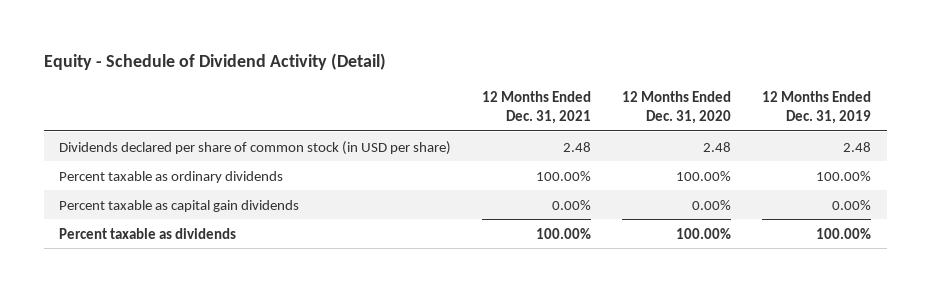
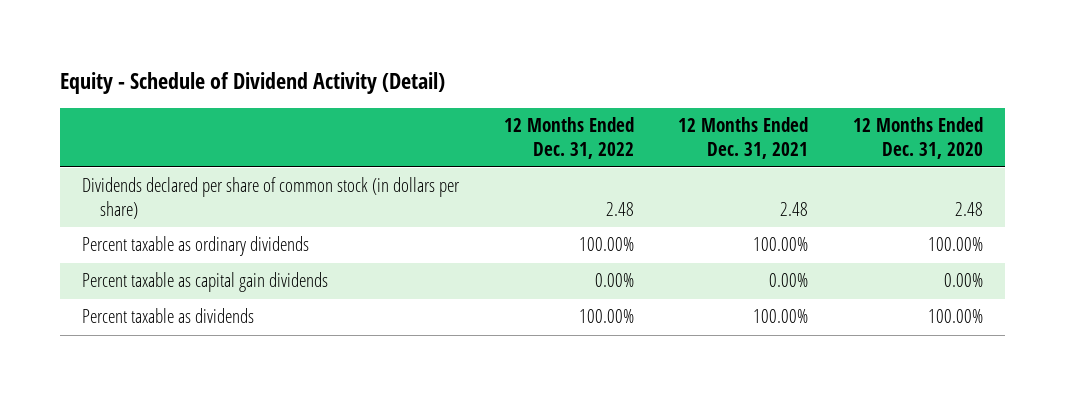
[762,90,872,125] 12 Months Ended Dec. 31, 2019 -> none
none -> [503,117,634,159] 12 Months Ended Dec. 31, 2022
[59,140,452,155] Dividends declared per share of common stock (in USD per share) -> [82,177,461,220] Dividends declared per share of common stock (in dollars per share)

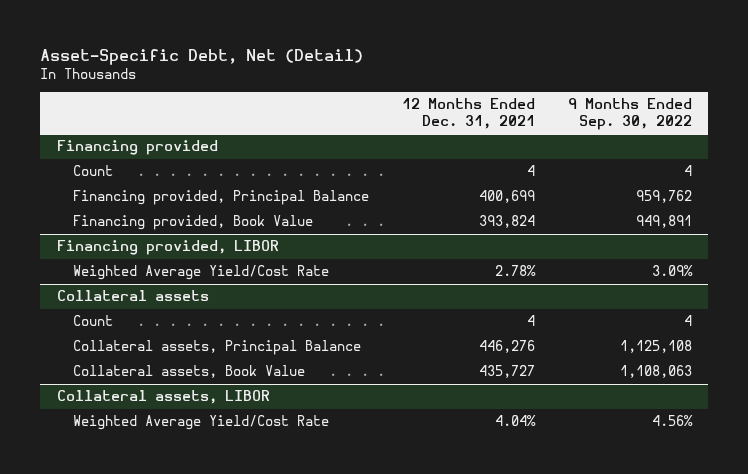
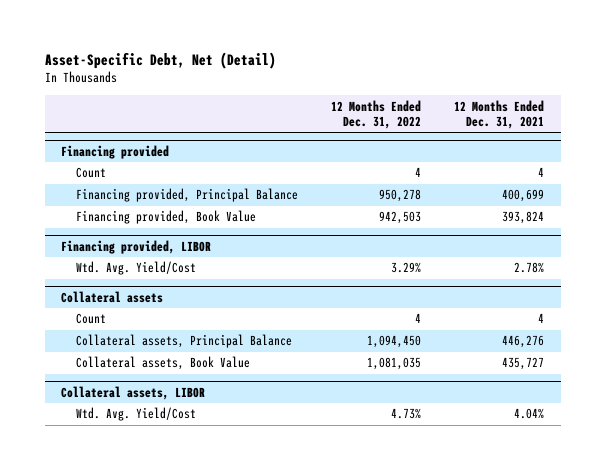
[567,98,692,131] 9 Months Ended Sep. 30, 2022 -> none
none -> [331,99,422,130] 12 Months Ended Dec. 31, 2022
[72,265,329,281] Weighted Average Yield/Cost Rate -> [76,261,197,276] Wtd. Avg. Yield/Cost
[72,415,329,431] Weighted Average Yield/Cost Rate -> [76,407,197,422] Wtd. Avg. Yield/Cost

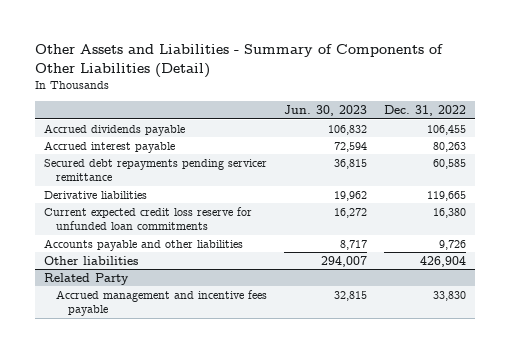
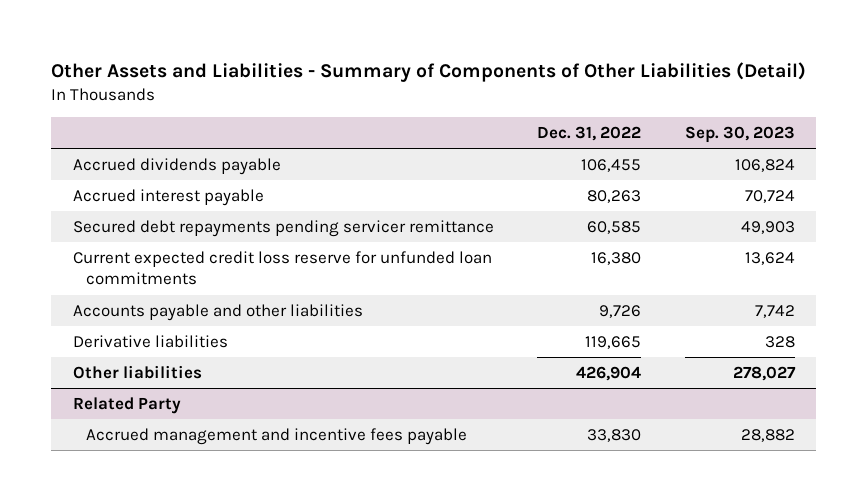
[284,105,368,117] Jun. 30, 2023 -> none
none -> [684,125,795,143] Sep. 30, 2023
[43,190,147,199] Derivative liabilities -> [72,334,228,348] Derivative liabilities

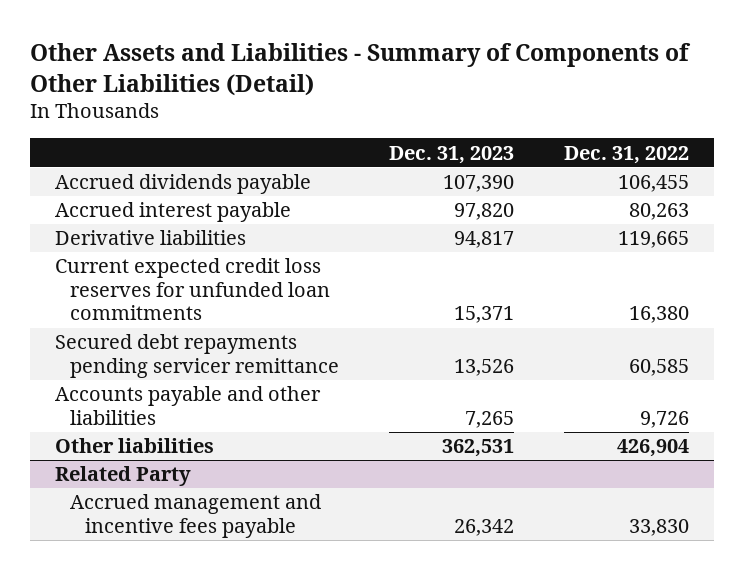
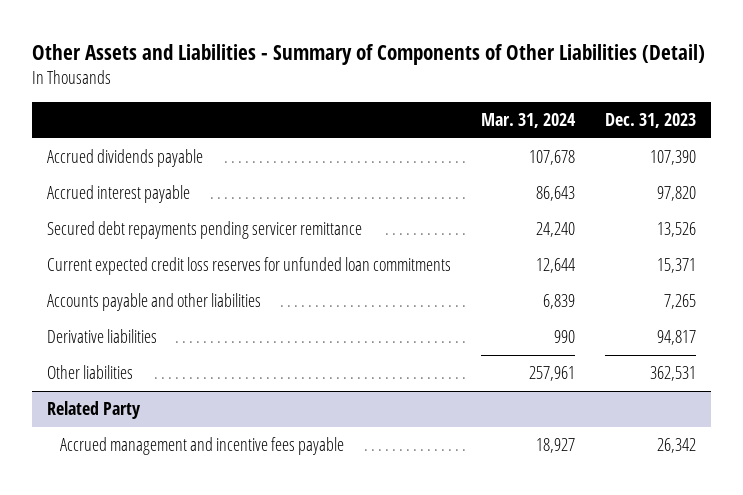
[564,145,690,164] Dec. 31, 2022 -> none
none -> [481,113,577,129] Mar. 31, 2024
[55,258,330,321] Current expected credit loss reserves for unfunded loan commitments -> [47,257,452,276] Current expected credit loss reserves for unfunded loan commitments
[55,230,247,246] Derivative liabilities -> [47,329,158,344] Derivative liabilities

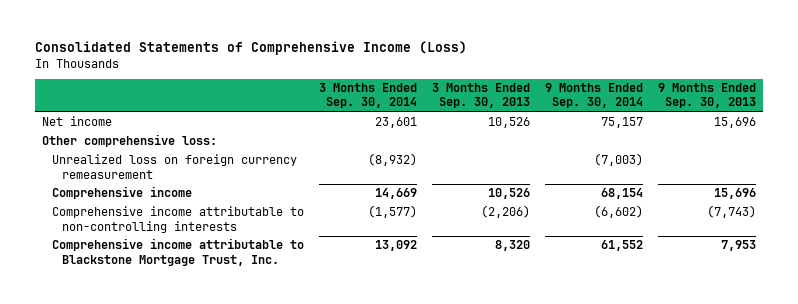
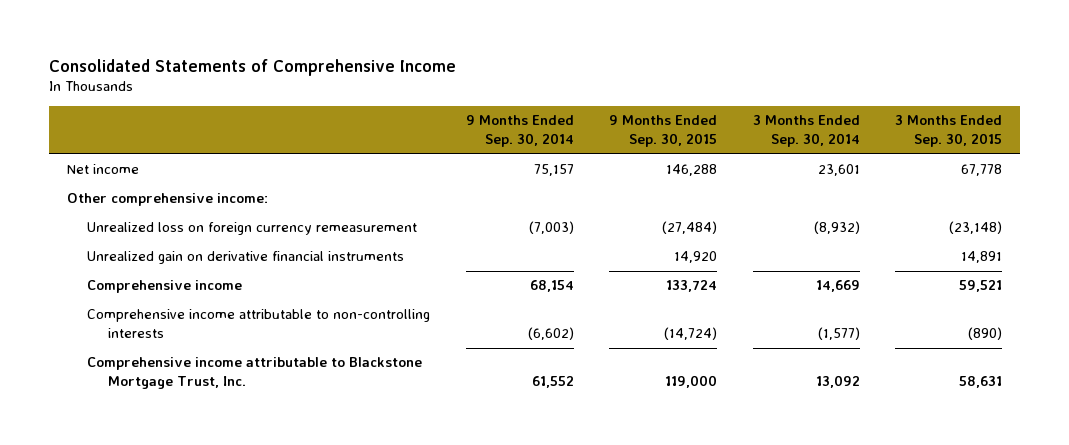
[34,41,467,56] Consolidated Statements of Comprehensive Income (Loss) -> [48,58,456,76] Consolidated Statements of Comprehensive Income
[431,83,530,109] 3 Months Ended Sep. 30, 2013 -> none
[657,83,756,109] 9 Months Ended Sep. 30, 2013 -> none
none -> [609,115,718,148] 9 Months Ended Sep. 30, 2015
none -> [895,115,1003,148] 3 Months Ended Sep. 30, 2015
[42,134,218,148] Other comprehensive loss: -> [66,193,268,207] Other comprehensive income:
none -> [87,251,405,265] Unrealized gain on derivative financial instruments

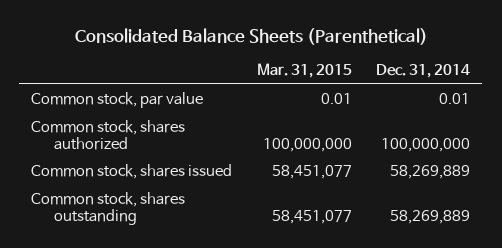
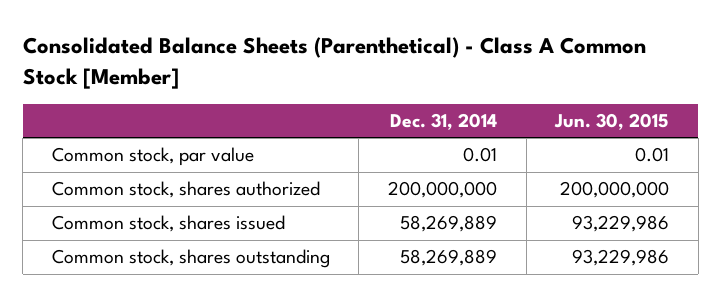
[74,27,428,45] Consolidated Balance Sheets (Parenthetical) -> [22,37,646,89] Consolidated Balance Sheets (Parenthetical) - Class A Common Stock [Member]
[256,63,352,79] Mar. 31, 2015 -> none
none -> [554,112,670,130] Jun. 30, 2015
[381,137,471,152] 100,000,000 -> [387,181,497,199] 200,000,000

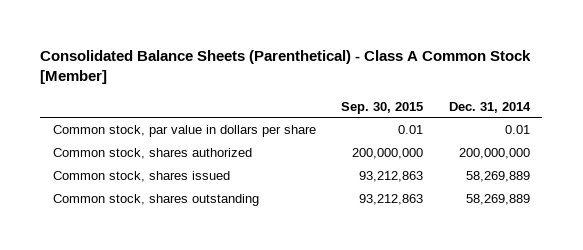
[554,112,670,130] Jun. 30, 2015 -> none
none -> [341,101,424,114] Sep. 30, 2015
[51,147,254,167] Common stock, par value -> [52,124,316,137] Common stock, par value in dollars per share

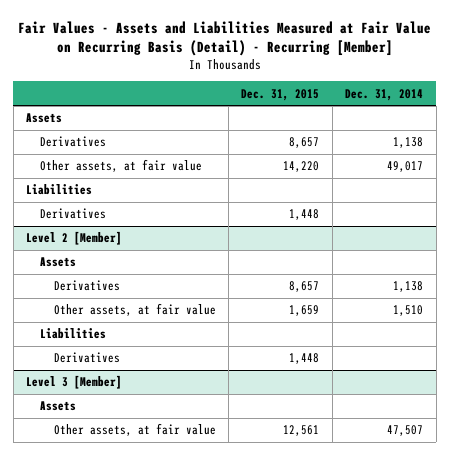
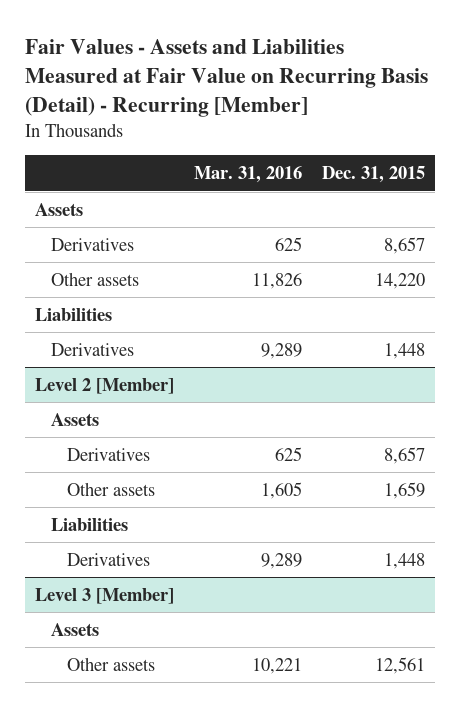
[345,88,424,101] Dec. 31, 2014 -> none
none -> [194,166,303,184] Mar. 31, 2016
[39,159,202,173] Other assets, at fair value -> [51,271,140,286] Other assets
[53,303,216,317] Other assets, at fair value -> [67,481,156,496] Other assets
[53,423,216,437] Other assets, at fair value -> [67,656,156,671] Other assets

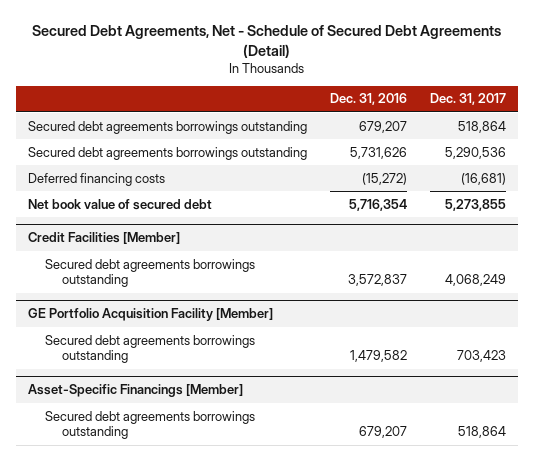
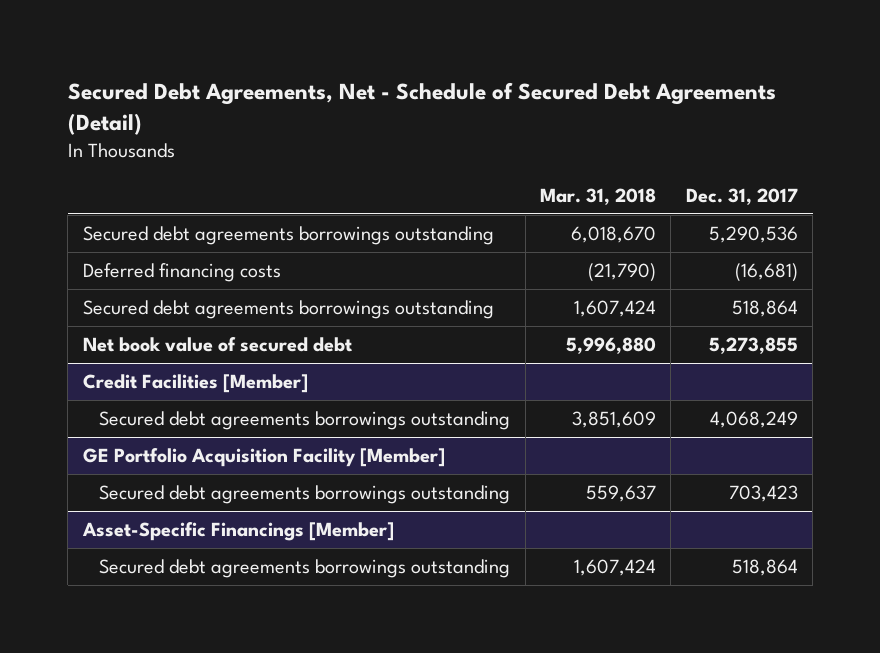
[329,93,407,106] Dec. 31, 2016 -> none
none -> [540,187,657,205] Mar. 31, 2018
[27,120,307,134] Secured debt agreements borrowings outstanding -> [82,299,494,319] Secured debt agreements borrowings outstanding

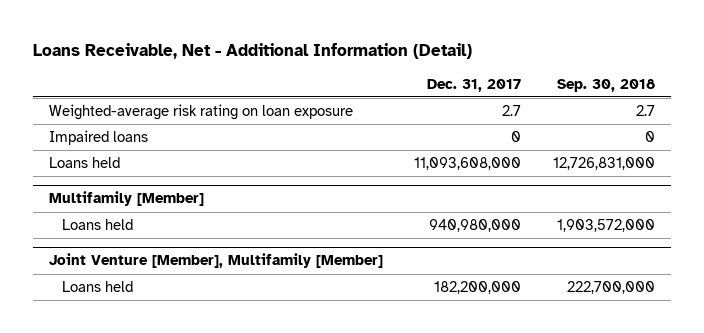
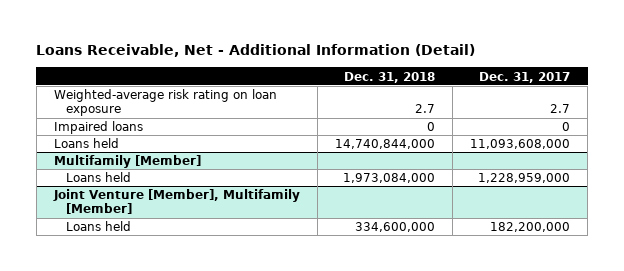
[557,78,656,92] Sep. 30, 2018 -> none
none -> [344,71,436,83] Dec. 31, 2018
[429,219,522,233] 940,980,000 -> [478,173,571,184] 1,228,959,000

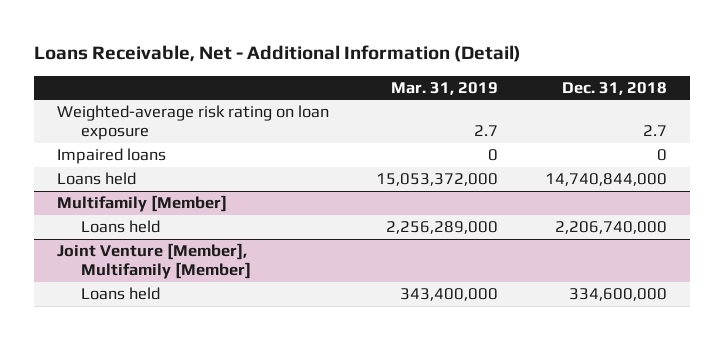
[479,71,571,83] Dec. 31, 2017 -> none
none -> [390,81,498,95] Mar. 31, 2019
[343,173,436,184] 1,973,084,000 -> [554,221,667,235] 2,206,740,000

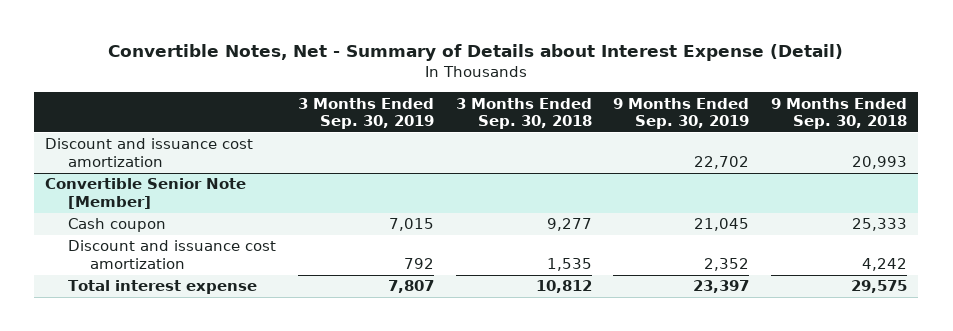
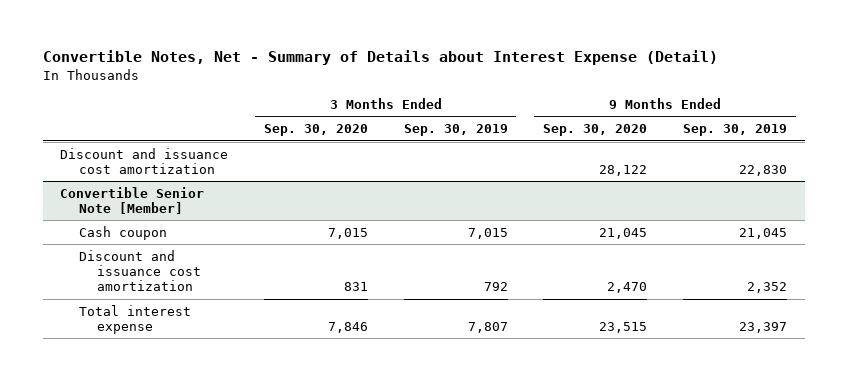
[455,97,592,130] 3 Months Ended Sep. 30, 2018 -> none
[771,97,908,130] 9 Months Ended Sep. 30, 2018 -> none
none -> [263,124,368,137] Sep. 30, 2020
none -> [543,124,648,137] Sep. 30, 2020
[694,156,750,170] 22,702 -> [738,164,787,176] 22,830

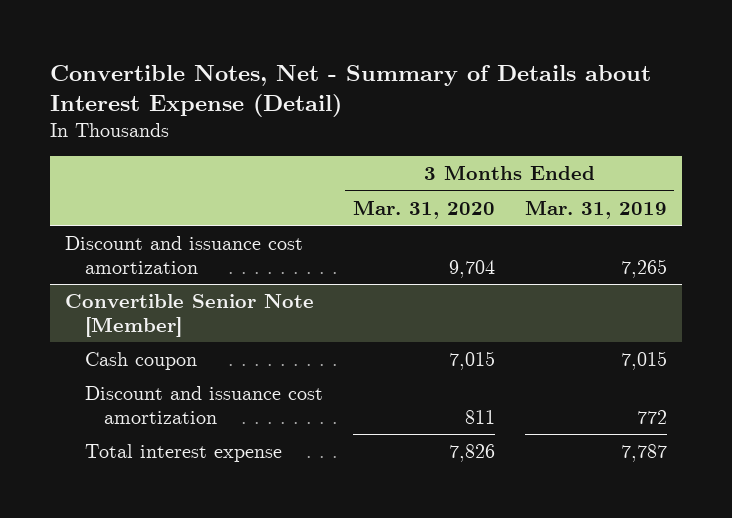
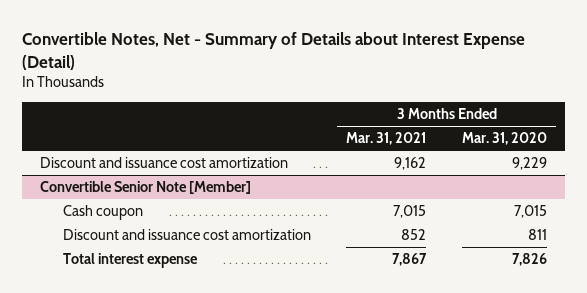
[524,199,667,219] Mar. 31, 2019 -> none
none -> [346,132,427,146] Mar. 31, 2021
[448,259,495,278] 9,704 -> [512,157,548,171] 9,229

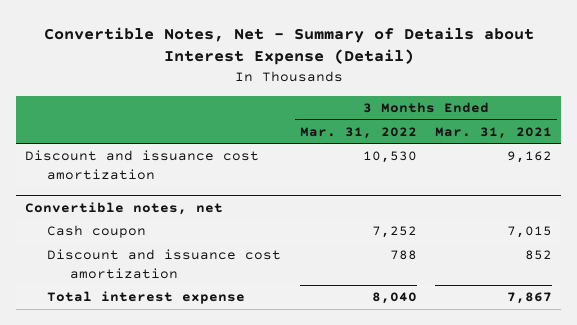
[462,132,548,146] Mar. 31, 2020 -> none
none -> [299,126,417,139] Mar. 31, 2022
[40,181,252,195] Convertible Senior Note [Member] -> [25,201,224,215] Convertible notes, net

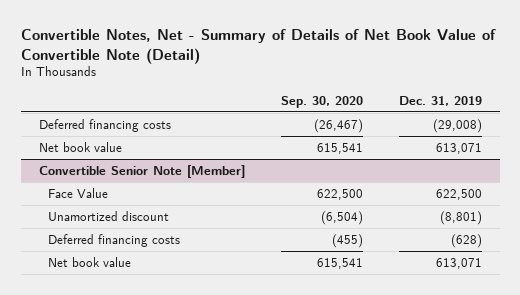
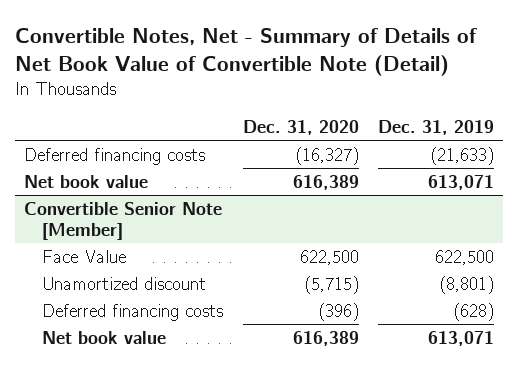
[280,95,363,108] Sep. 30, 2020 -> none
none -> [242,120,359,136] Dec. 31, 2020
[432,118,482,133] (29,008) -> [429,146,494,165] (21,633)

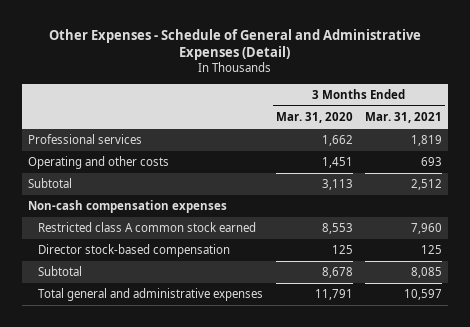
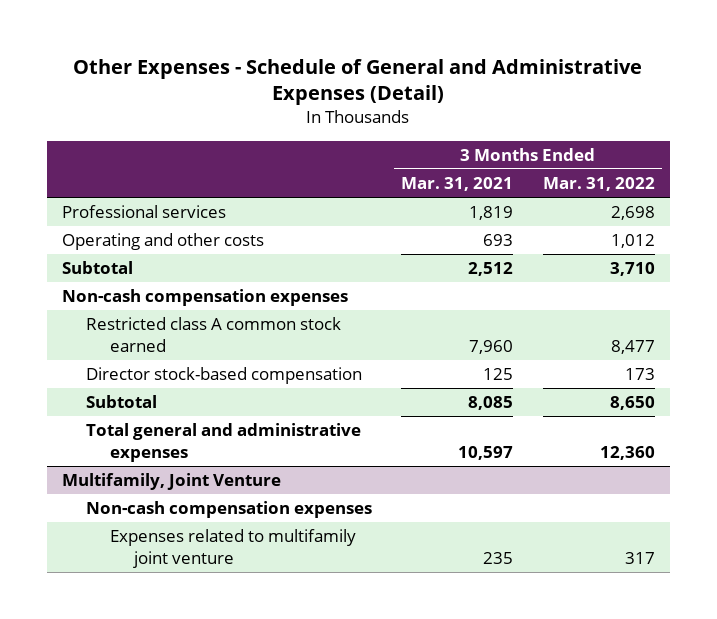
[275,112,353,124] Mar. 31, 2020 -> none
none -> [542,177,655,192] Mar. 31, 2022
none -> [62,473,282,491] Multifamily, Joint Venture
none -> [86,501,373,519] Non-cash compensation expenses
none -> [109,529,356,569] Expenses related to multifamily joint venture

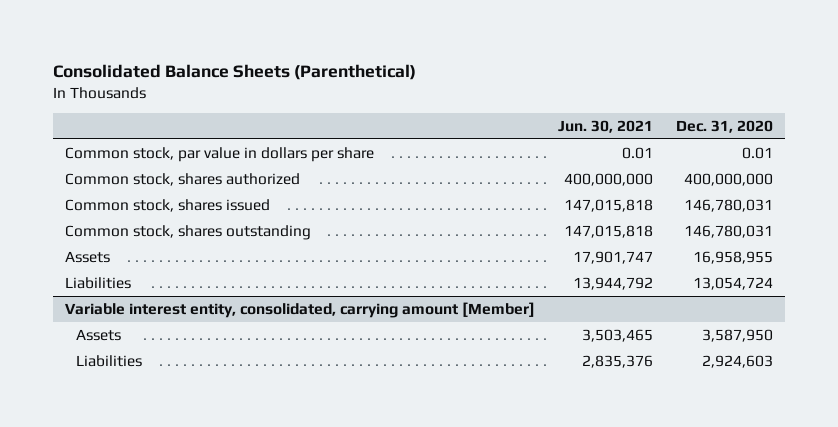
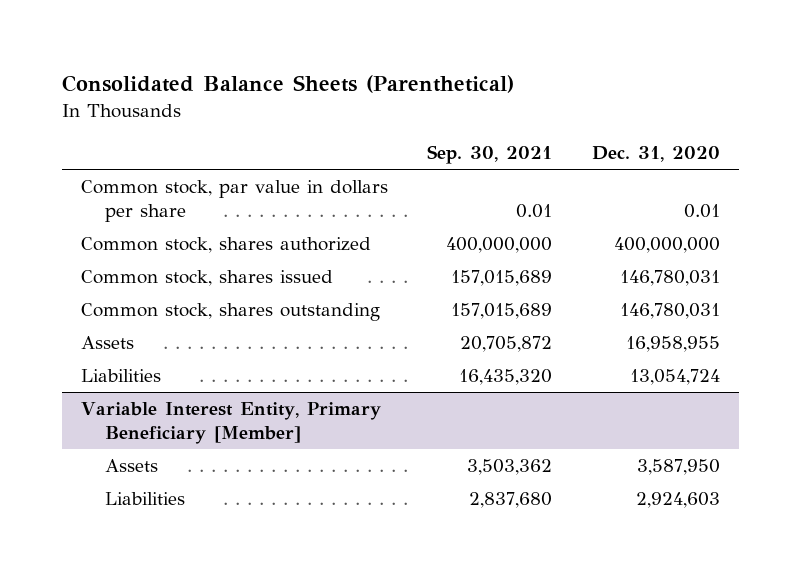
[558,119,654,133] Jun. 30, 2021 -> none
none -> [427,145,553,165] Sep. 30, 2021
[64,301,535,318] Variable interest entity, consolidated, carrying amount [Member] -> [81,402,382,445] Variable Interest Entity, Primary Beneficiary [Member]

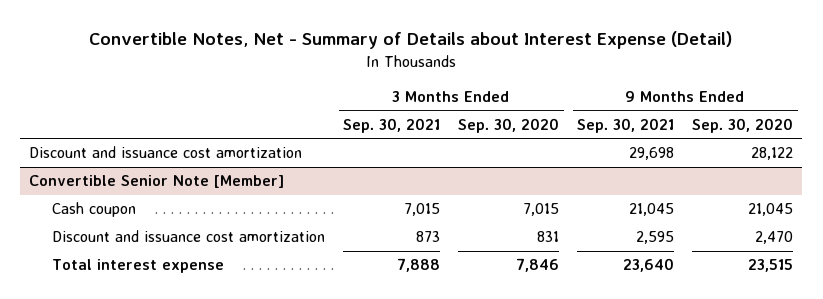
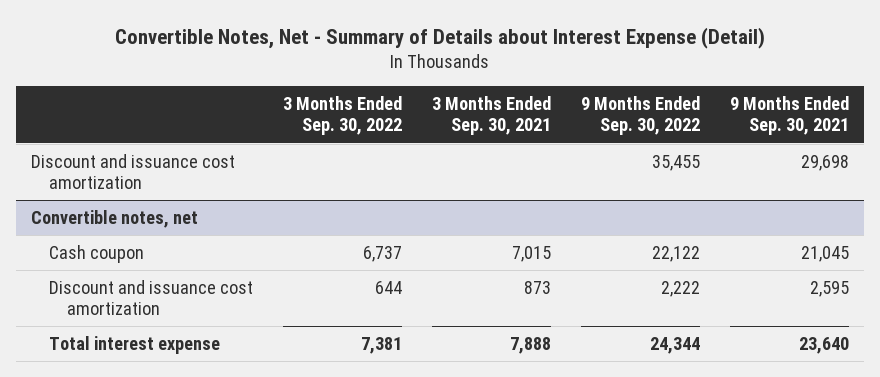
[458,118,560,134] Sep. 30, 2020 -> none
[692,118,794,134] Sep. 30, 2020 -> none
none -> [282,96,402,136] 3 Months Ended Sep. 30, 2022
none -> [581,96,701,136] 9 Months Ended Sep. 30, 2022
[29,175,285,189] Convertible Senior Note [Member] -> [30,210,198,229] Convertible notes, net

